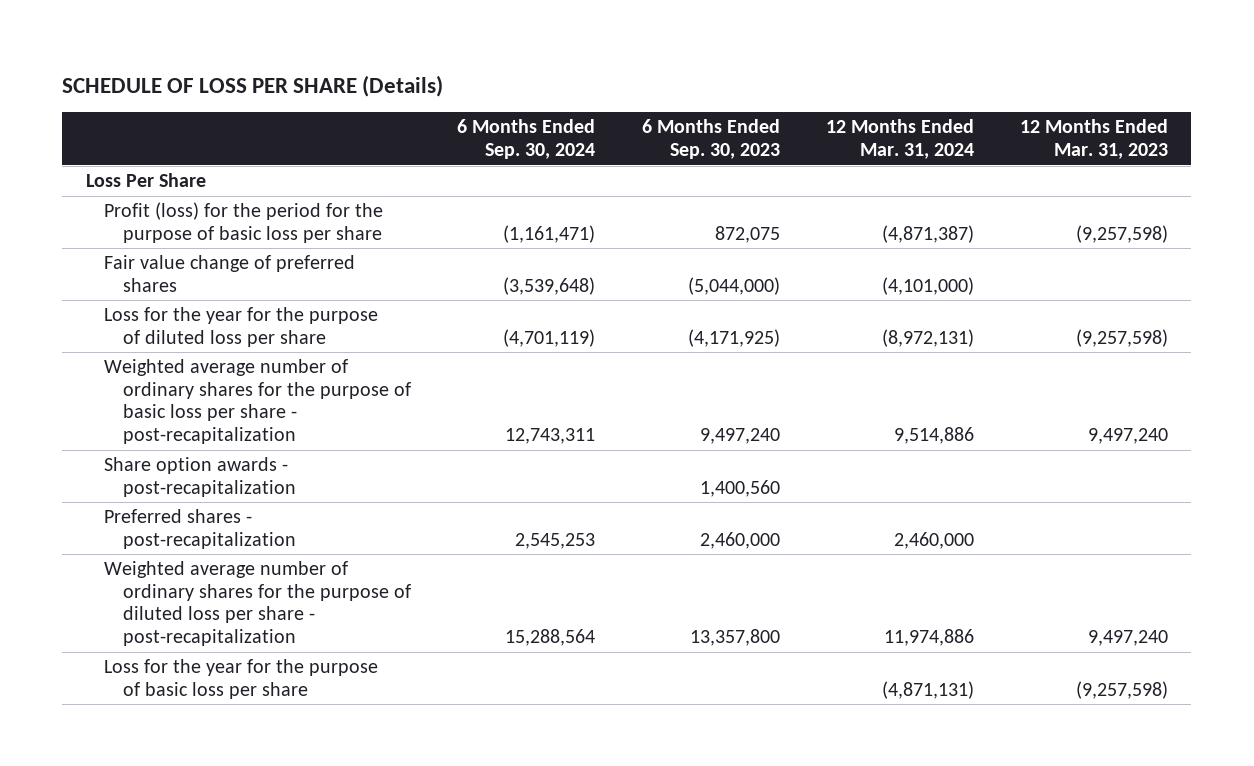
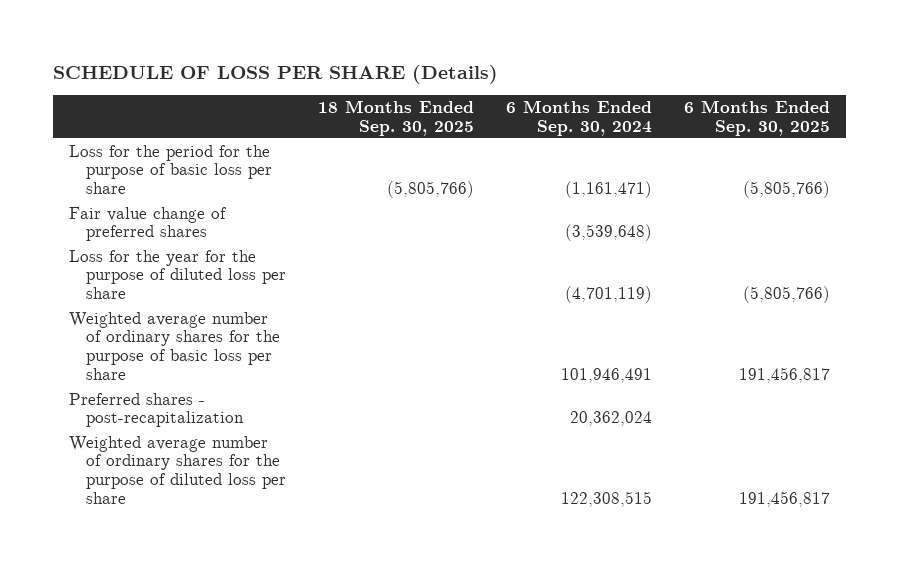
[641,119,780,160] 6 Months Ended Sep. 30, 2023 -> none
[825,119,974,160] 12 Months Ended Mar. 31, 2024 -> none
[1020,119,1169,160] 12 Months Ended Mar. 31, 2023 -> none
none -> [318,99,475,136] 18 Months Ended Sep. 30, 2025
none -> [683,99,830,136] 6 Months Ended Sep. 30, 2025
[85,173,206,188] Loss Per Share -> none
[104,202,384,243] Profit (loss) for the period for the purpose of basic loss per share -> [69,144,273,195] Loss for the period for the purpose of basic loss per share
[104,457,297,497] Share option awards - post-recapitalization -> none
[104,659,379,699] Loss for the year for the purpose of basic loss per share -> none
[104,359,412,444] Weighted average number of ordinary shares for the purpose of basic loss per share - post-recapitalization -> [69,311,281,381] Weighted average number of ordinary shares for the purpose of basic loss per share
[505,427,596,444] 12,743,311 -> [560,368,652,384] 101,946,491
[515,532,596,549] 2,545,253 -> [569,411,652,427] 20,362,024
[104,561,412,646] Weighted average number of ordinary shares for the purpose of diluted loss per share - post-recapitalization -> [69,435,287,505] Weighted average number of ordinary shares for the purpose of diluted loss per share
[505,628,596,646] 15,288,564 -> [560,491,652,508] 122,308,515

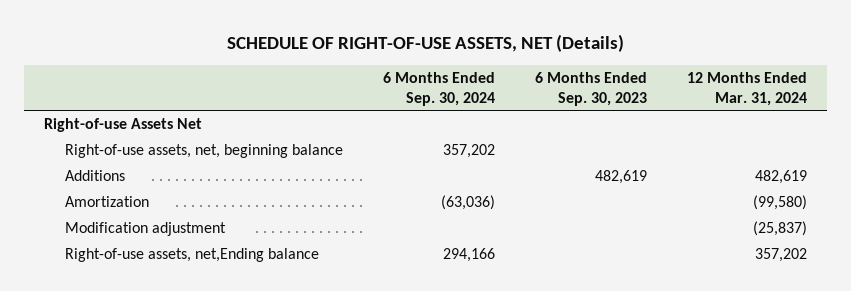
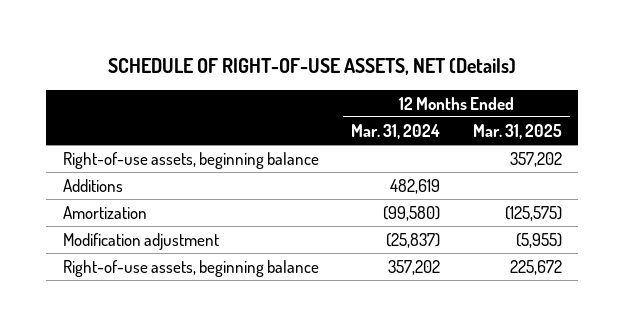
[383,72,496,106] 6 Months Ended Sep. 30, 2024 -> none
[535,72,648,106] 6 Months Ended Sep. 30, 2023 -> none
none -> [473,123,563,139] Mar. 31, 2025
[44,118,203,133] Right-of-use Assets Net -> none
[65,144,344,159] Right-of-use assets, net, beginning balance -> [62,151,319,169] Right-of-use assets, beginning balance
[65,248,320,263] Right-of-use assets, net,Ending balance -> [62,259,319,277] Right-of-use assets, beginning balance

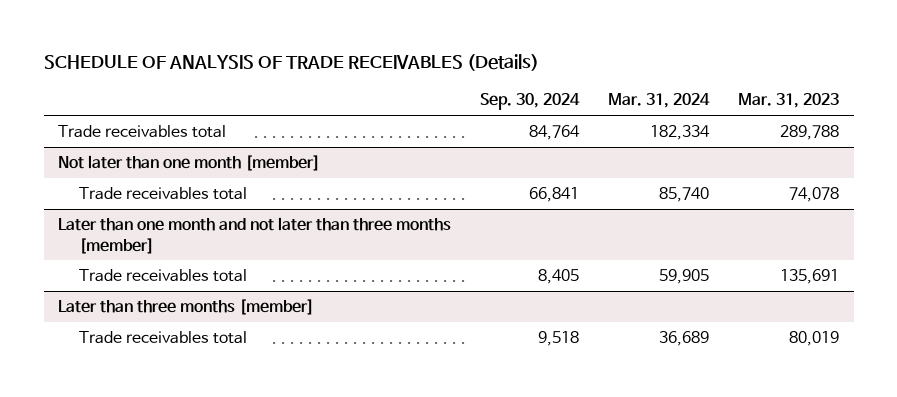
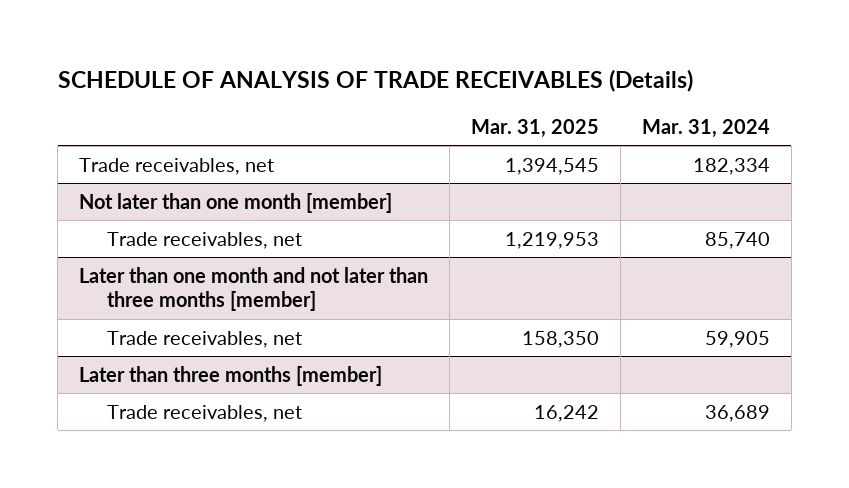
[480,93,581,111] Sep. 30, 2024 -> none
[738,93,840,109] Mar. 31, 2023 -> none
none -> [470,118,599,138] Mar. 31, 2025
[58,125,227,139] Trade receivables total -> [79,157,275,175] Trade receivables, net
[79,187,248,201] Trade receivables total -> [106,231,302,249] Trade receivables, net
[79,269,248,283] Trade receivables total -> [106,330,302,348] Trade receivables, net
[79,331,248,345] Trade receivables total -> [106,404,302,422] Trade receivables, net

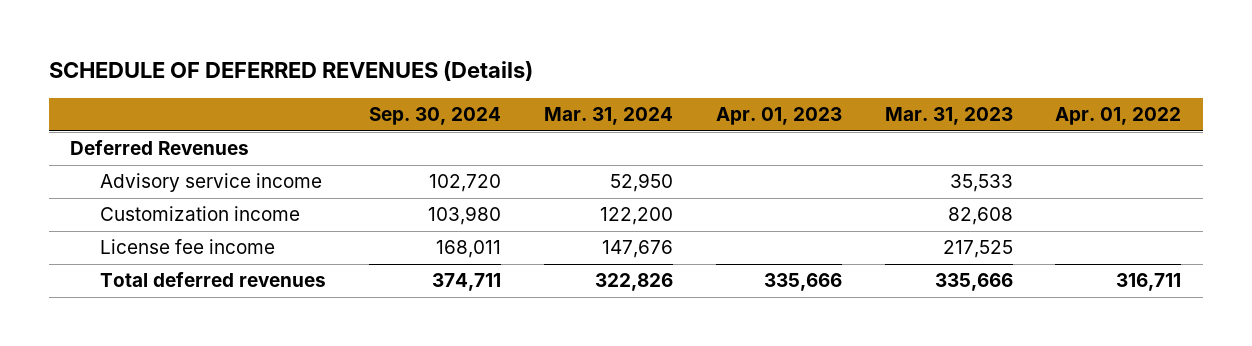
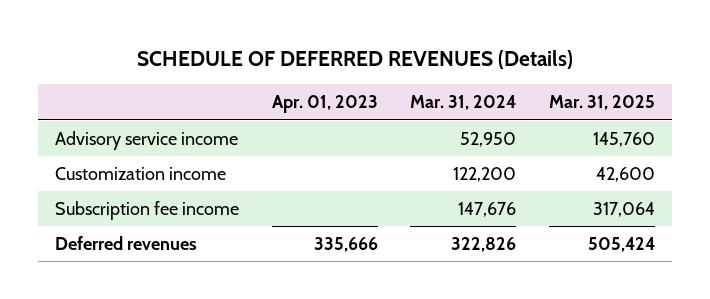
[368,107,501,126] Sep. 30, 2024 -> none
[884,107,1013,126] Mar. 31, 2023 -> none
[1055,107,1182,126] Apr. 01, 2022 -> none
none -> [549,95,656,111] Mar. 31, 2025
[70,140,250,156] Deferred Revenues -> none
[99,239,275,255] License fee income -> [54,201,239,221] Subscription fee income
[99,272,326,288] Total deferred revenues -> [54,236,197,251] Deferred revenues

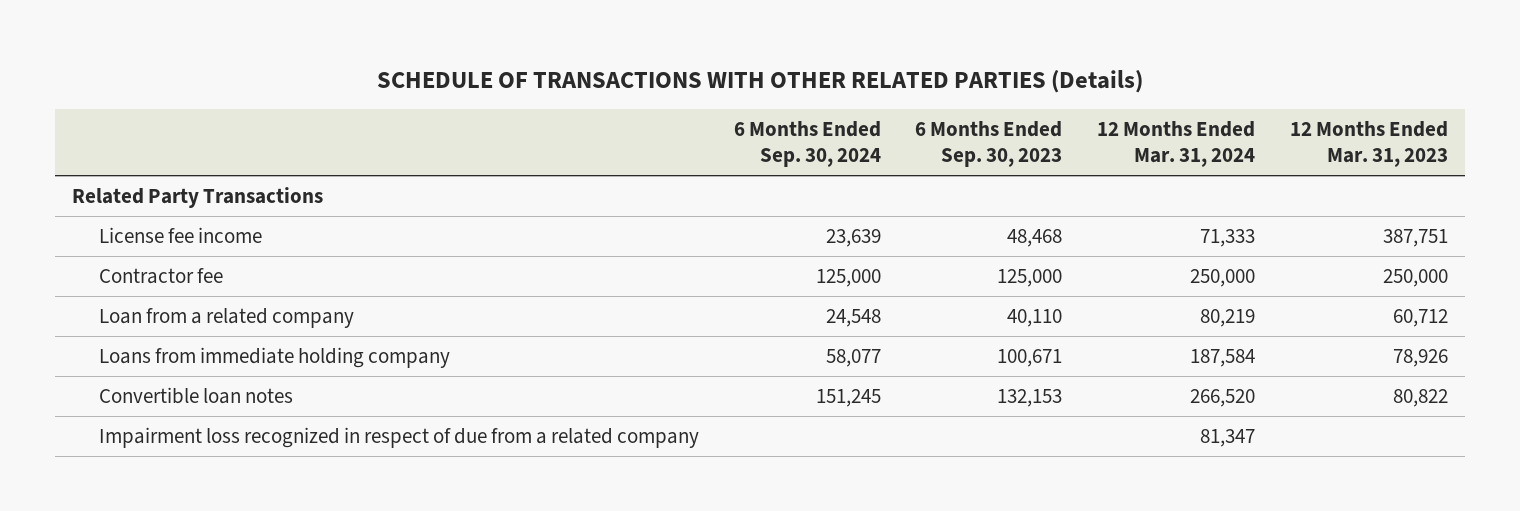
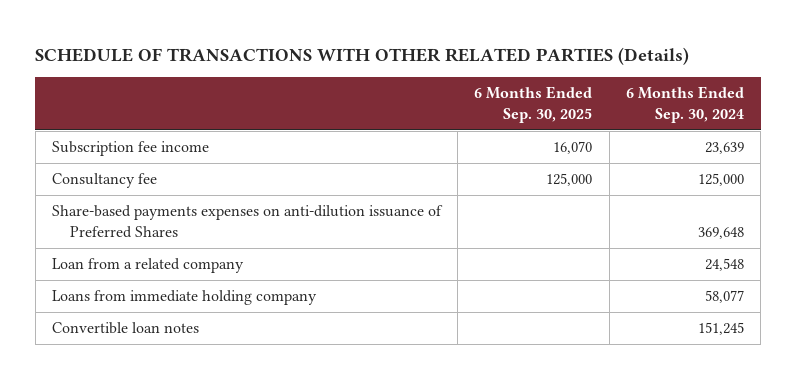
[915,120,1063,168] 6 Months Ended Sep. 30, 2023 -> none
[1096,120,1255,168] 12 Months Ended Mar. 31, 2024 -> none
[1289,120,1448,168] 12 Months Ended Mar. 31, 2023 -> none
none -> [474,86,593,123] 6 Months Ended Sep. 30, 2025
[72,187,324,209] Related Party Transactions -> none
[99,227,263,244] License fee income -> [52,141,210,157] Subscription fee income
[99,268,224,285] Contractor fee -> [52,173,158,189] Consultancy fee
none -> [52,205,444,239] Share-based payments expenses on anti-dilution issuance of Preferred Shares
[99,427,700,449] Impairment loss recognized in respect of due from a related company -> none

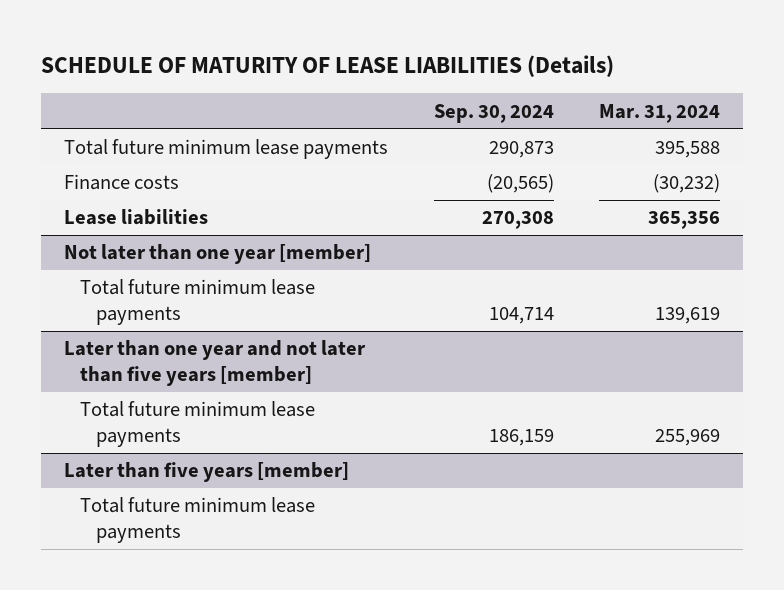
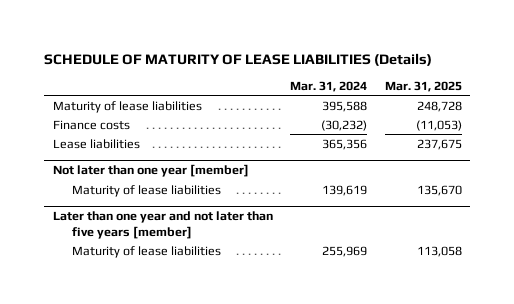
[433,103,554,123] Sep. 30, 2024 -> none
none -> [384,80,462,92] Mar. 31, 2025
[63,139,388,160] Total future minimum lease payments -> [52,100,202,113] Maturity of lease liabilities
[80,279,316,325] Total future minimum lease payments -> [71,184,221,197] Maturity of lease liabilities
[63,462,349,483] Later than five years [member] -> none
[80,497,316,543] Total future minimum lease payments -> none
[80,401,316,447] Total future minimum lease payments -> [71,245,221,258] Maturity of lease liabilities

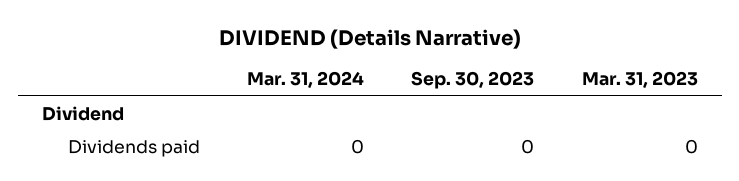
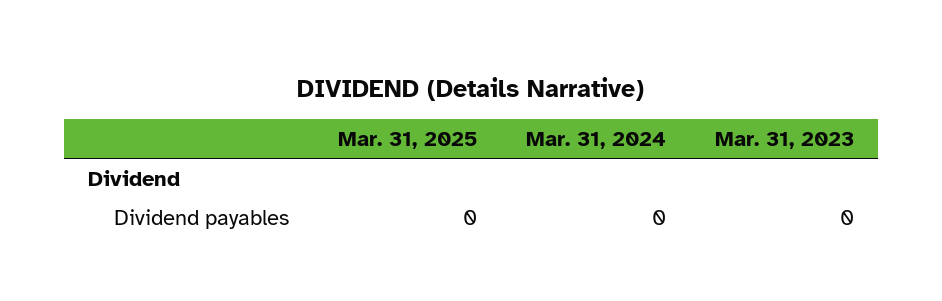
[411,71,535,90] Sep. 30, 2023 -> none
none -> [337,132,477,150] Mar. 31, 2025
[67,140,200,158] Dividends paid -> [113,208,289,229] Dividend payables

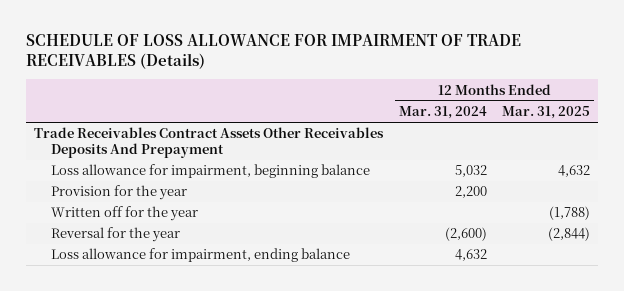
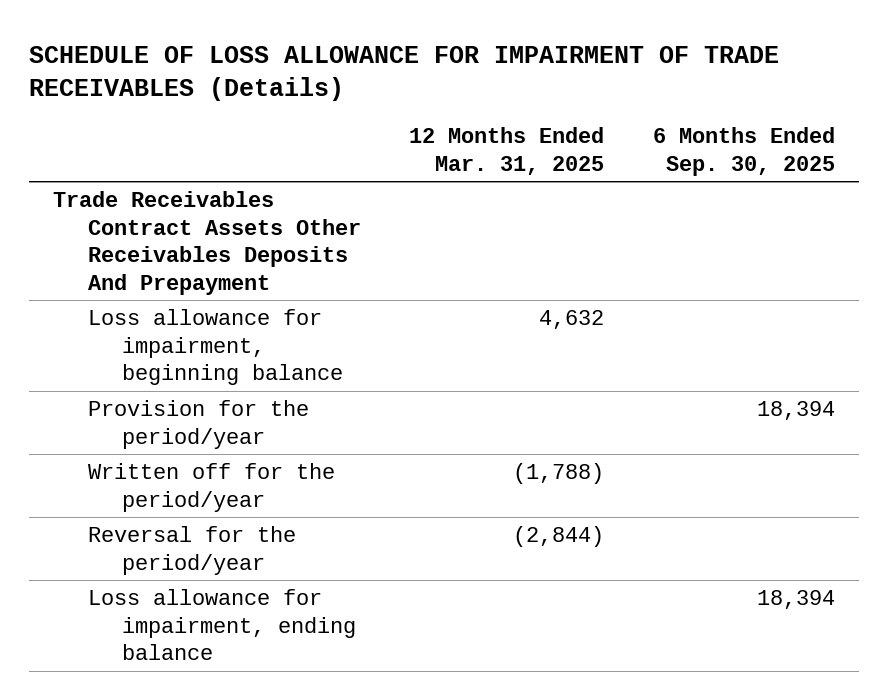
[398,106,487,120] Mar. 31, 2024 -> none
none -> [652,127,835,176] 6 Months Ended Sep. 30, 2025
[51,185,188,201] Provision for the year -> [87,400,309,449] Provision for the period/year
[51,206,199,222] Written off for the year -> [87,463,335,512] Written off for the period/year
[51,227,181,243] Reversal for the year -> [87,526,296,575] Reversal for the period/year

